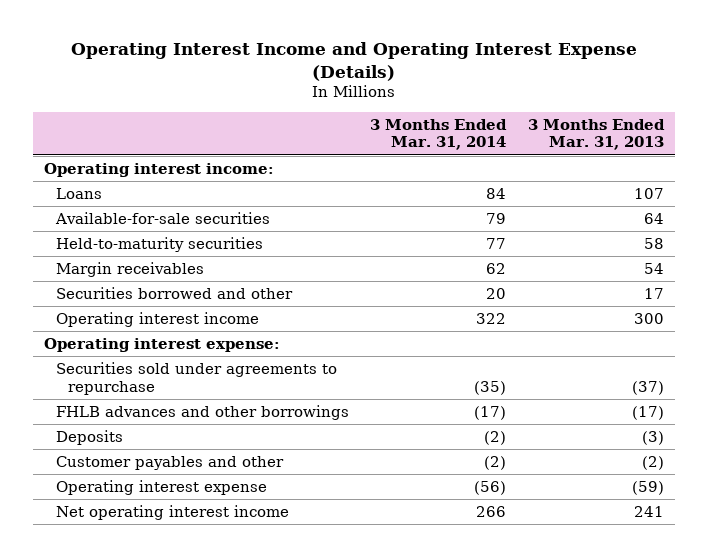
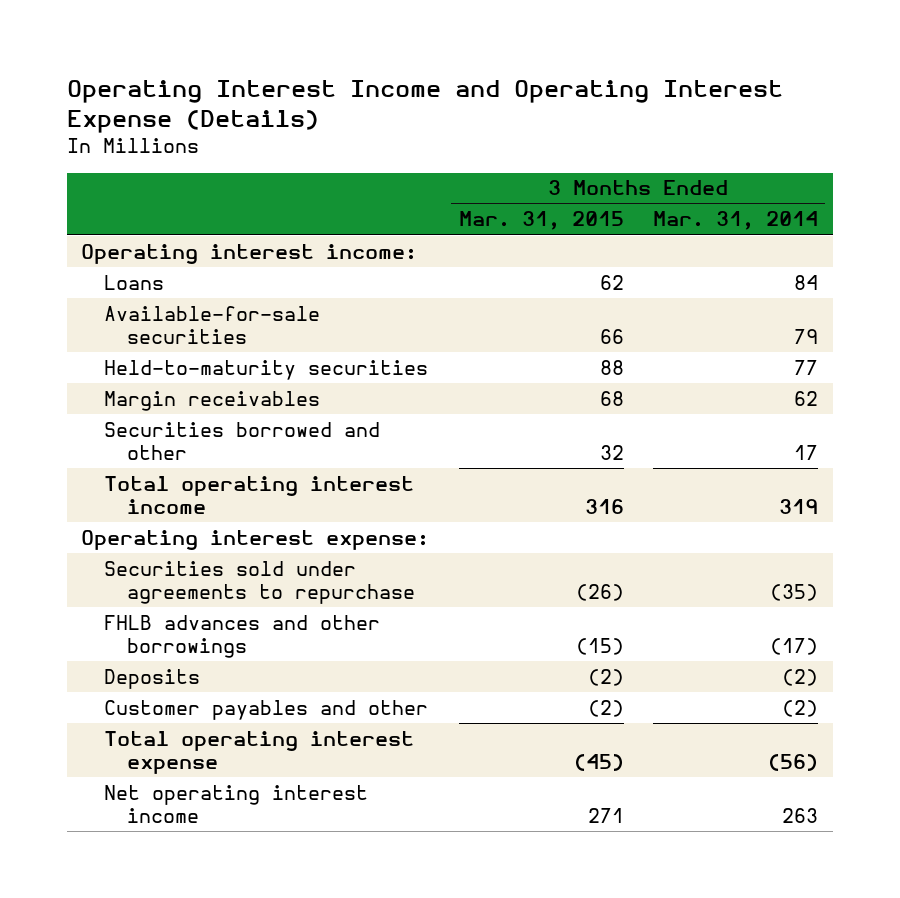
[527,118,665,151] 3 Months Ended Mar. 31, 2013 -> none
none -> [458,211,624,231] Mar. 31, 2015
[486,287,507,299] 20 -> [794,445,819,461] 17
[55,311,259,327] Operating interest income -> [104,475,415,515] Total operating interest income
[476,312,507,324] 322 -> [779,499,819,515] 319
[55,479,267,495] Operating interest expense -> [104,730,415,775] Total operating interest expense
[476,505,507,517] 266 -> [782,808,819,824] 263

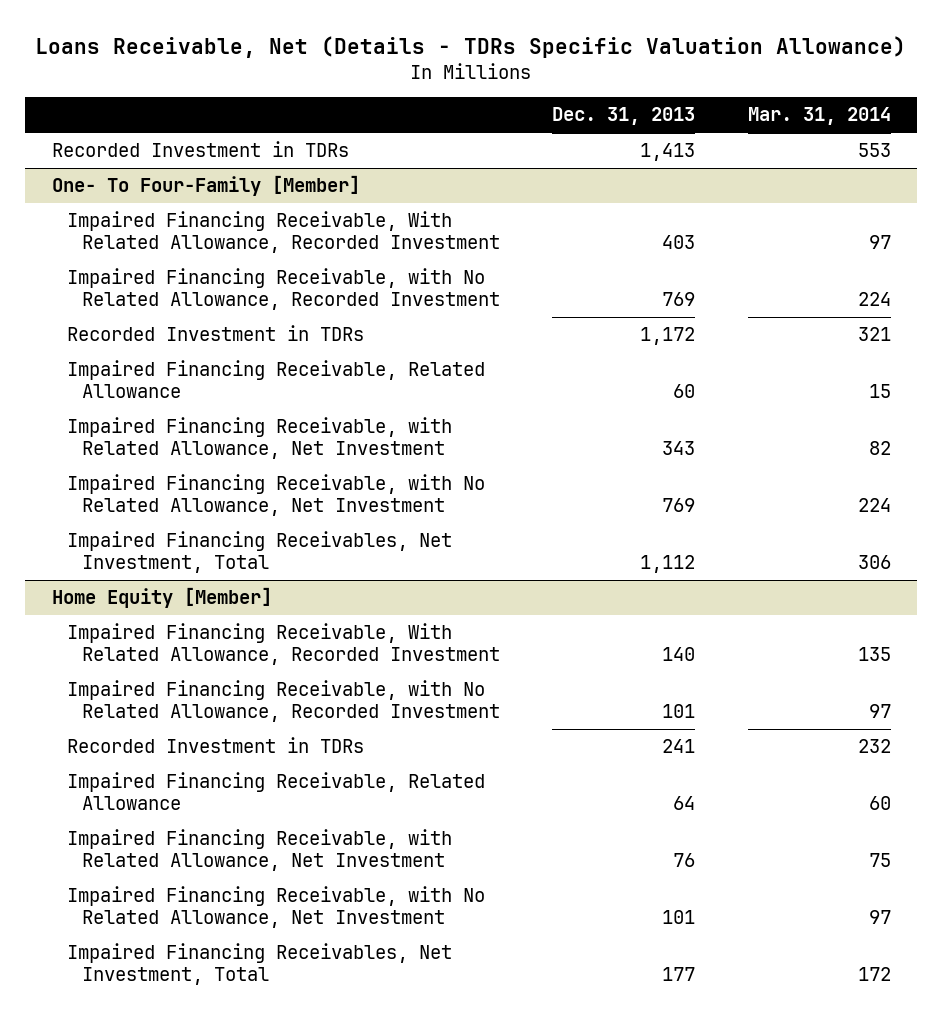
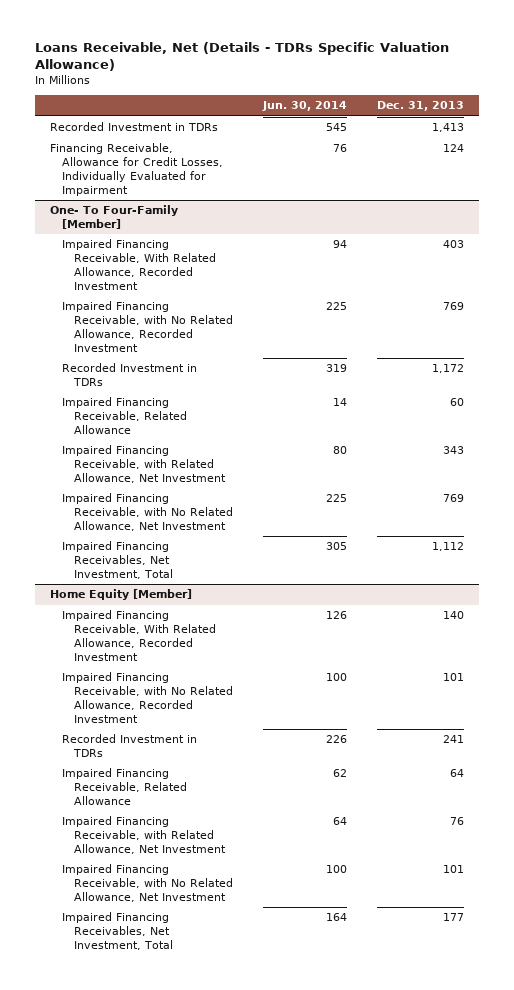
[747,107,891,126] Mar. 31, 2014 -> none
none -> [261,101,347,112] Jun. 30, 2014
none -> [49,143,223,196] Financing Receivable, Allowance for Credit Losses, Individually Evaluated for Impairment

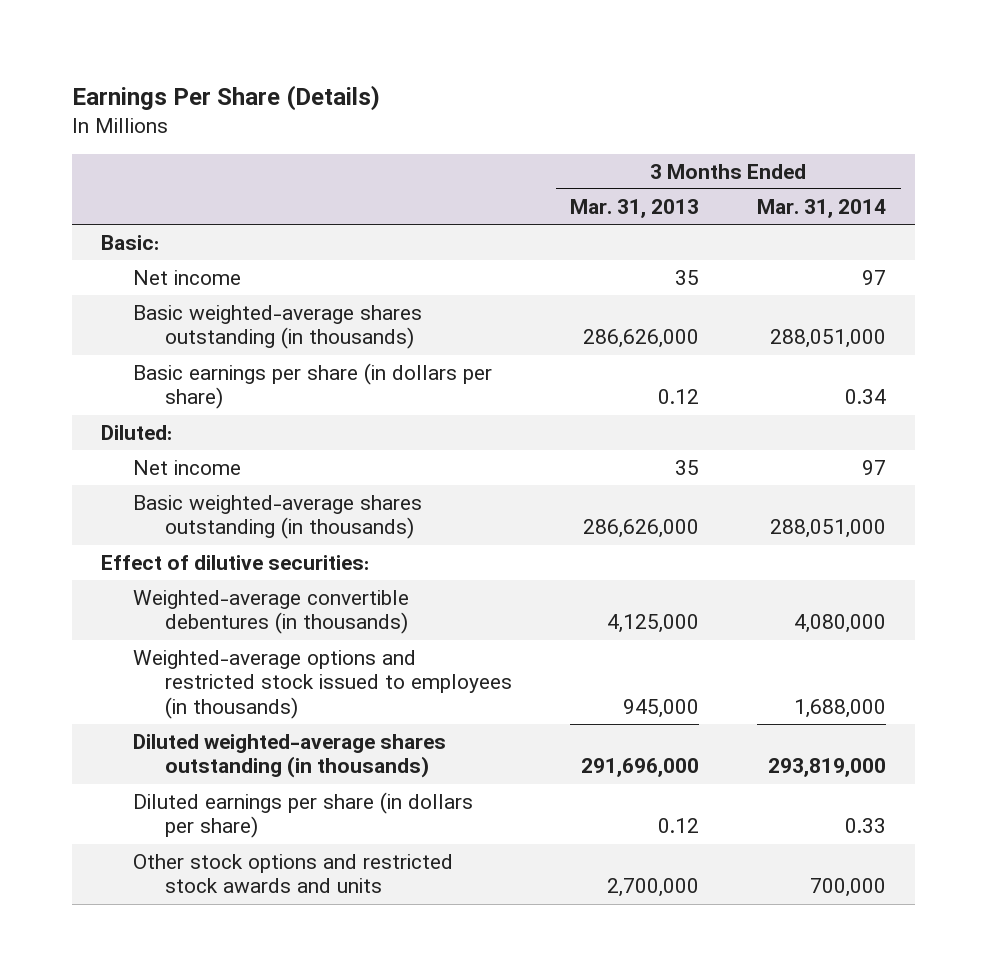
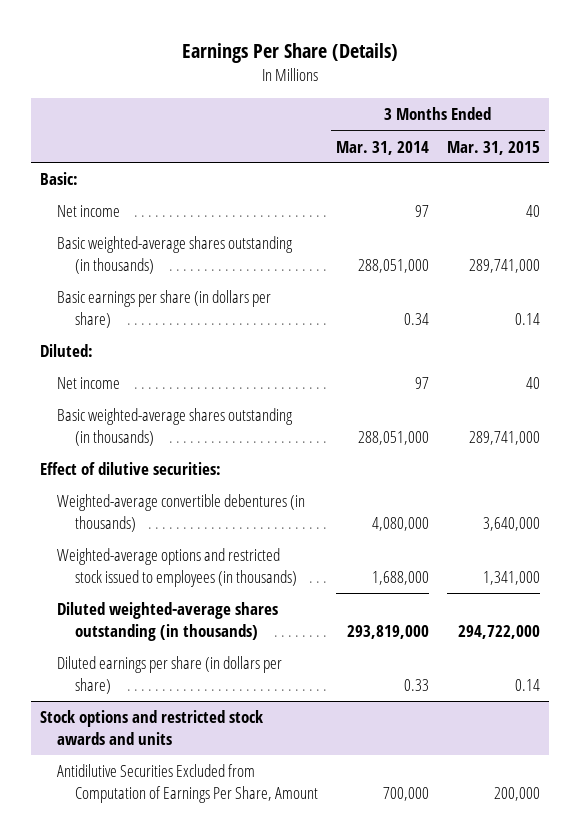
[570,198,700,218] Mar. 31, 2013 -> none
none -> [446,140,540,155] Mar. 31, 2015
[133,854,454,894] Other stock options and restricted stock awards and units -> none
none -> [39,710,263,746] Stock options and restricted stock awards and units
none -> [57,764,318,804] Antidilutive Securities Excluded from Computation of Earnings Per Share, Amount

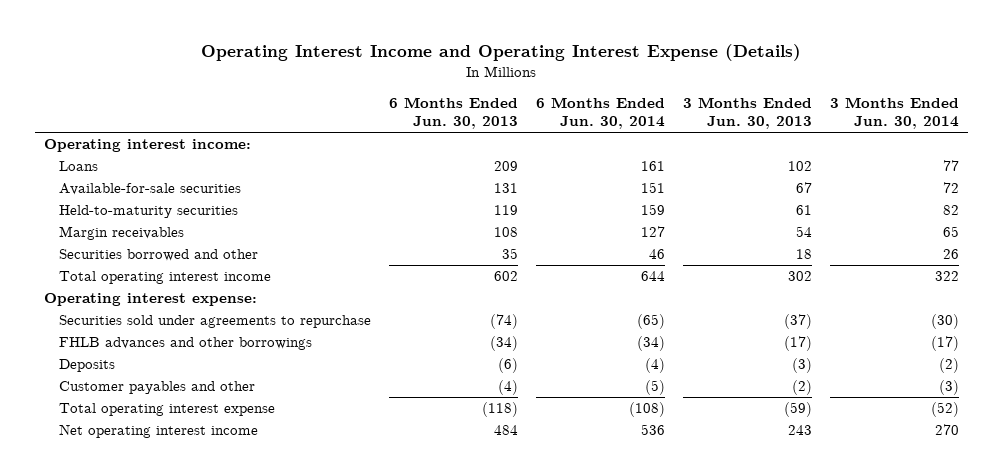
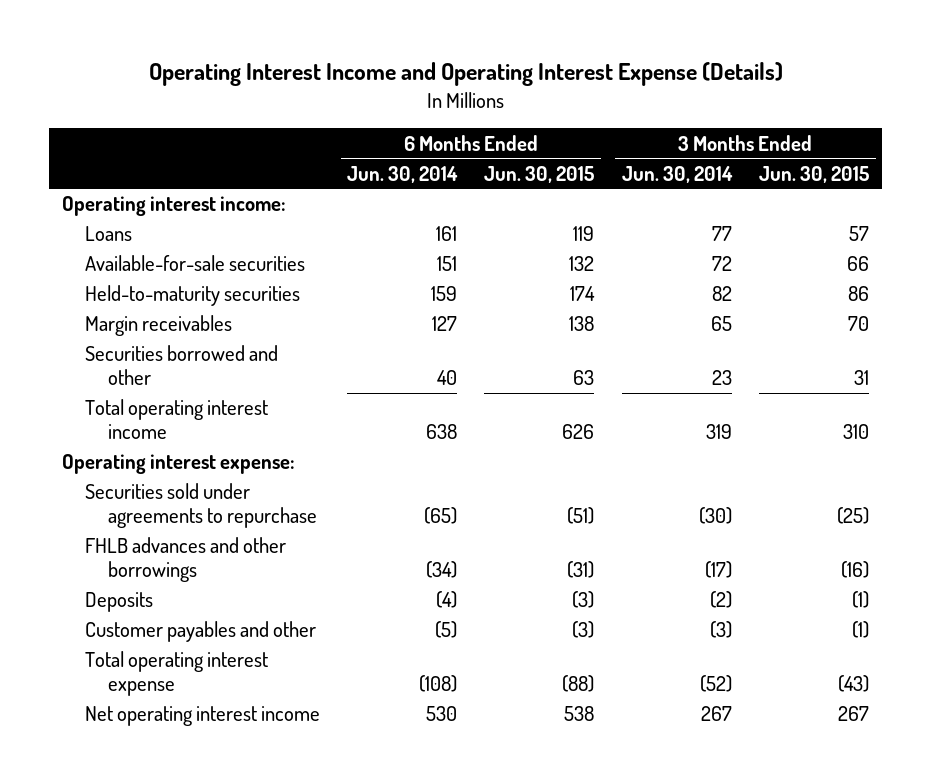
[388,97,518,130] 6 Months Ended Jun. 30, 2013 -> none
[682,97,812,130] 3 Months Ended Jun. 30, 2013 -> none
none -> [484,165,595,183] Jun. 30, 2015
none -> [758,165,869,183] Jun. 30, 2015
[648,249,665,260] 46 -> [437,370,458,386] 40
[943,249,960,260] 26 -> [711,370,732,386] 23
[640,271,665,282] 644 -> [426,424,458,440] 638
[935,271,960,282] 322 -> [705,424,732,440] 319
[640,424,665,436] 536 -> [426,706,458,722] 530
[935,424,960,436] 270 -> [700,706,732,722] 267

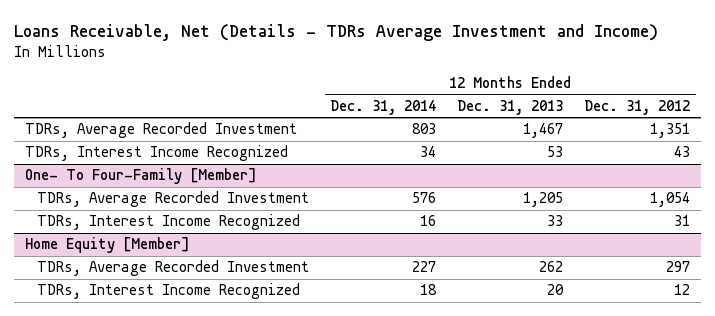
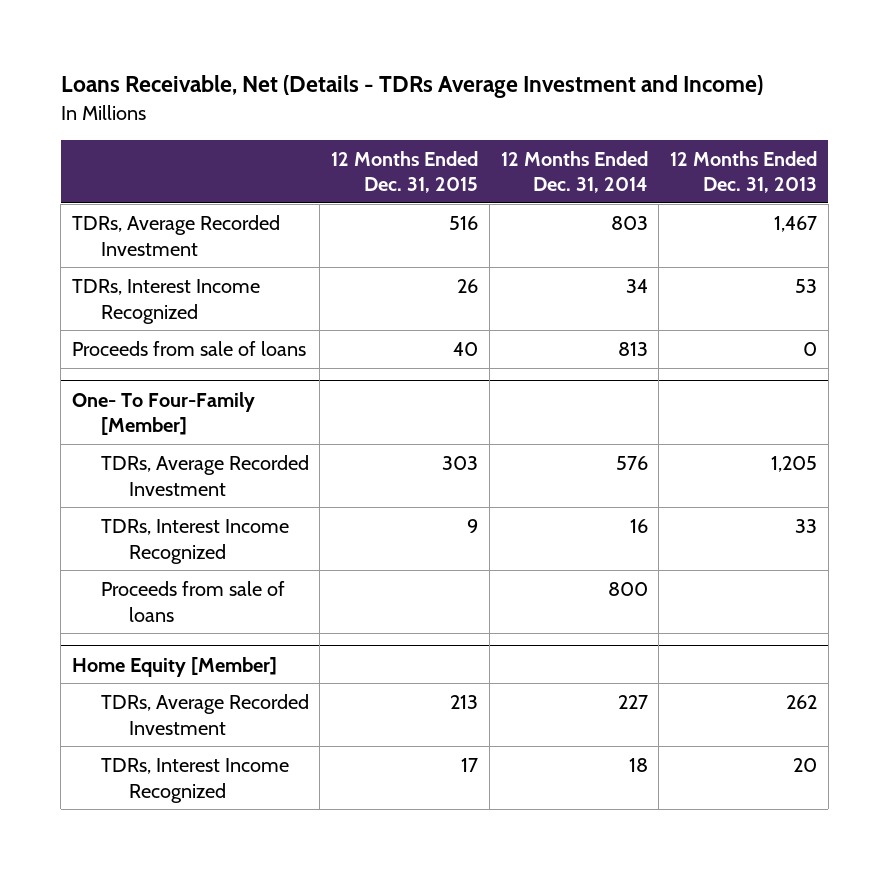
[584,99,691,115] Dec. 31, 2012 -> none
none -> [331,150,479,194] 12 Months Ended Dec. 31, 2015
none -> [72,340,307,356] Proceeds from sale of loans
none -> [100,580,285,622] Proceeds from sale of loans

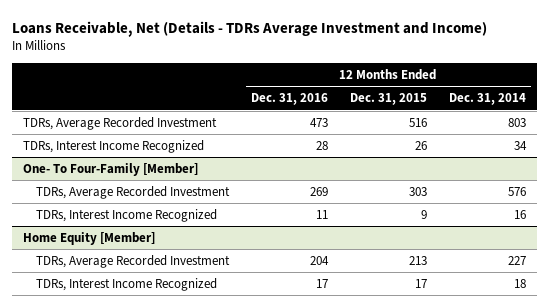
[670,150,818,194] 12 Months Ended Dec. 31, 2013 -> none
none -> [251,93,329,106] Dec. 31, 2016
[72,340,307,356] Proceeds from sale of loans -> none
[100,580,285,622] Proceeds from sale of loans -> none

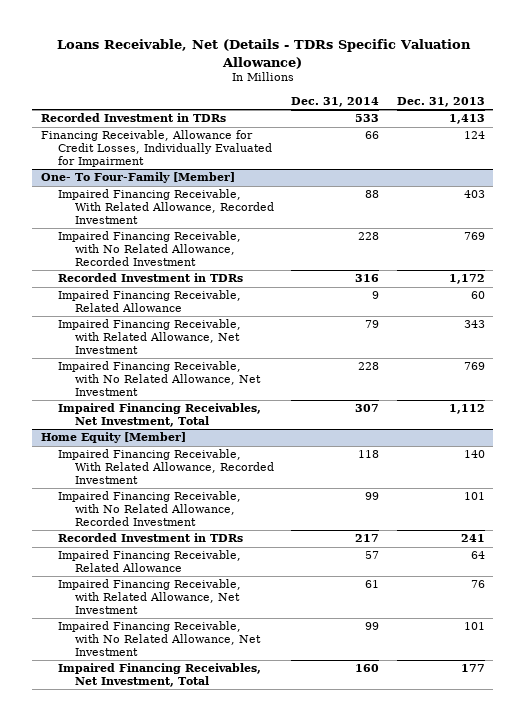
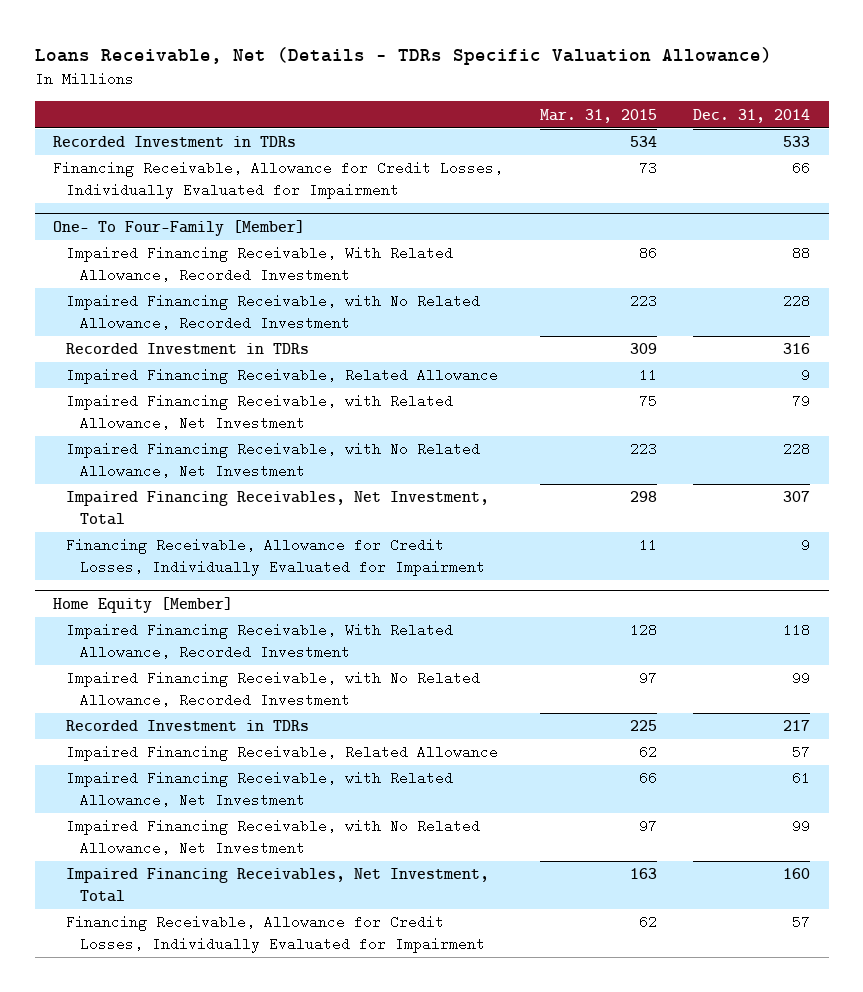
[396,96,485,107] Dec. 31, 2013 -> none
none -> [539,108,657,123] Mar. 31, 2015
none -> [66,538,485,576] Financing Receivable, Allowance for Credit Losses, Individually Evaluated for Impairment
none -> [66,915,485,953] Financing Receivable, Allowance for Credit Losses, Individually Evaluated for Impairment

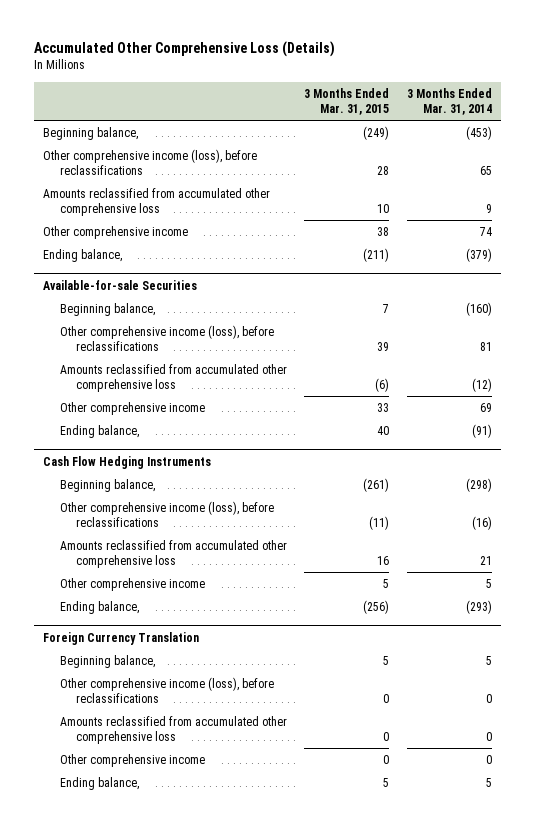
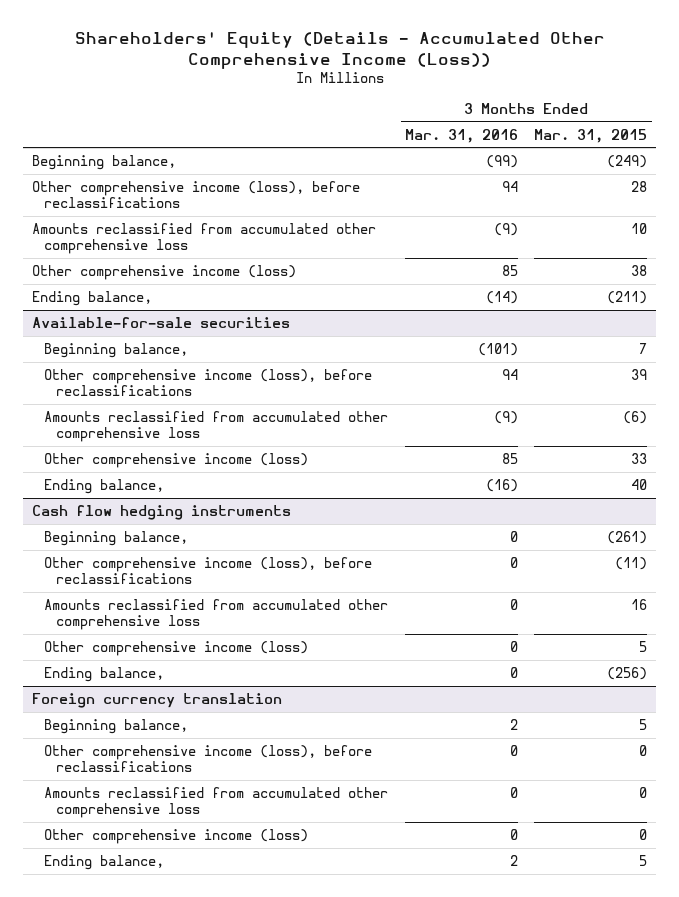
[34,41,336,58] Accumulated Other Comprehensive Loss (Details) -> [74,32,605,69] Shareholders' Equity (Details - Accumulated Other Comprehensive Income (Loss))
[407,87,493,115] 3 Months Ended Mar. 31, 2014 -> none
none -> [404,128,518,143] Mar. 31, 2016
[42,226,188,240] Other comprehensive income -> [31,264,296,280] Other comprehensive income (loss)
[42,279,197,290] Available-for-sale Securities -> [31,316,290,328] Available-for-sale securities
[59,402,205,416] Other comprehensive income -> [44,452,309,468] Other comprehensive income (loss)
[42,455,211,469] Cash Flow Hedging Instruments -> [31,504,291,520] Cash flow hedging instruments
[59,578,205,592] Other comprehensive income -> [44,640,309,656] Other comprehensive income (loss)
[42,631,199,645] Foreign Currency Translation -> [31,692,282,708] Foreign currency translation
[59,754,205,768] Other comprehensive income -> [44,828,309,844] Other comprehensive income (loss)

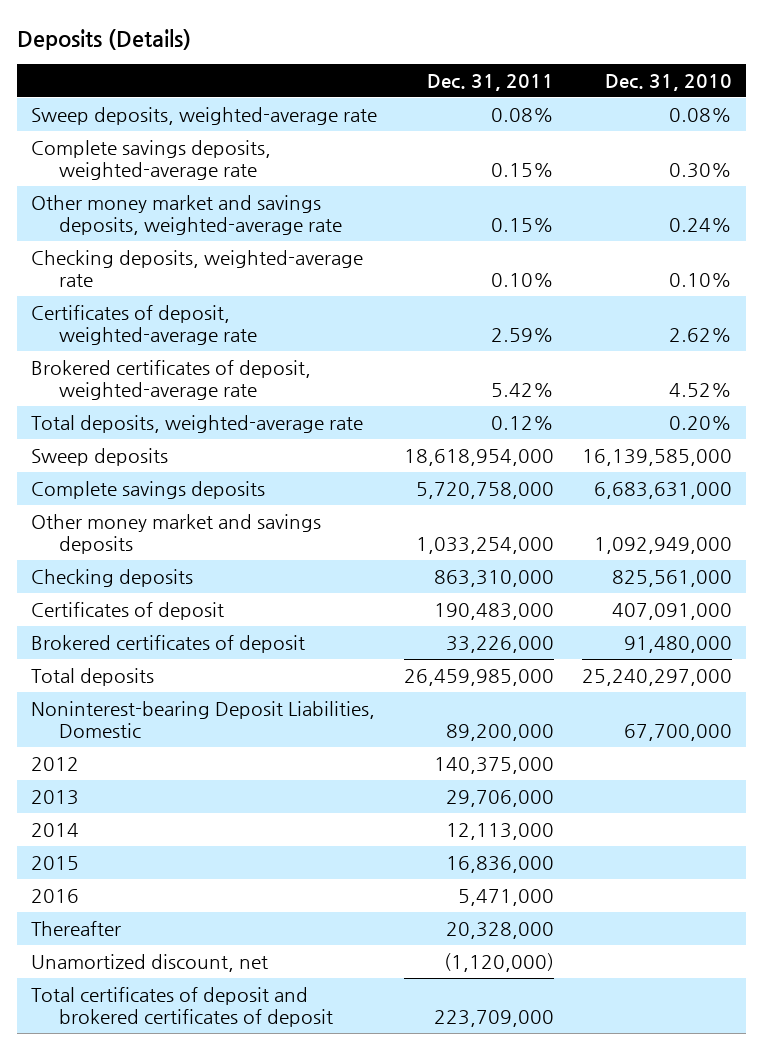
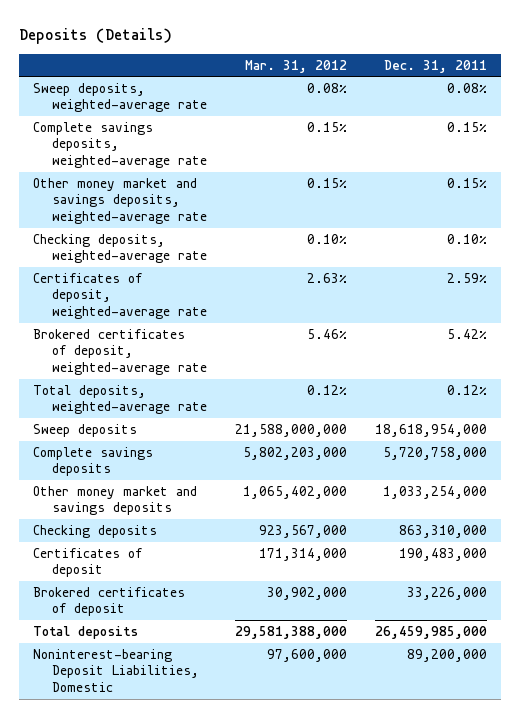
[605,74,733,92] Dec. 31, 2010 -> none
none -> [245,59,348,73] Mar. 31, 2012
[30,756,79,771] 2012 -> none
[30,789,79,805] 2013 -> none
[30,822,79,837] 2014 -> none
[30,855,79,870] 2015 -> none
[30,888,79,903] 2016 -> none
[30,920,121,936] Thereafter -> none
[30,953,268,972] Unamortized discount, net -> none
[30,986,333,1028] Total certificates of deposit and brokered certificates of deposit -> none

